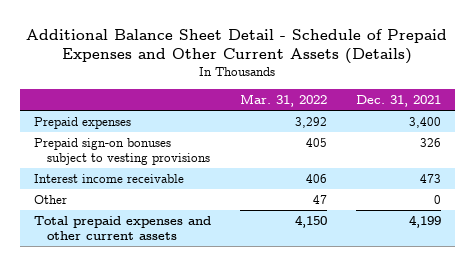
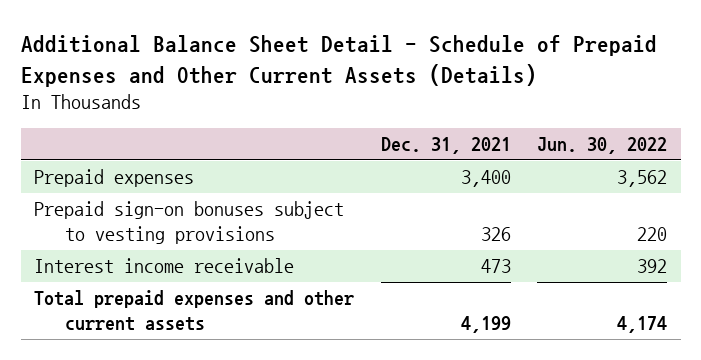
[239,93,327,107] Mar. 31, 2022 -> none
none -> [537,136,668,154] Jun. 30, 2022
[34,194,68,204] Other -> none

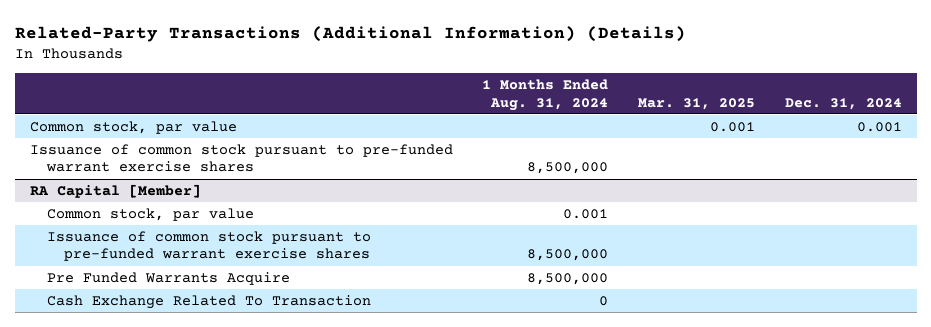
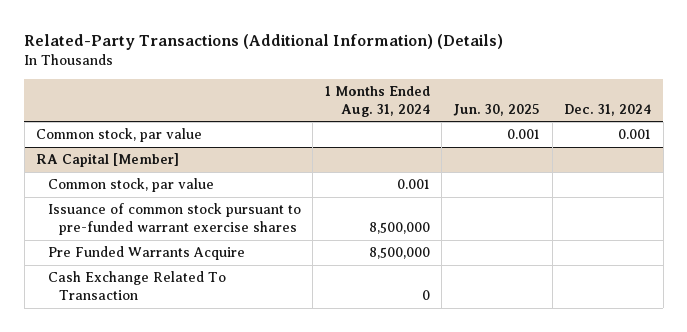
[638,97,756,110] Mar. 31, 2025 -> none
none -> [453,103,541,116] Jun. 30, 2025
[29,143,453,173] Issuance of common stock pursuant to pre-funded warrant exercise shares -> none

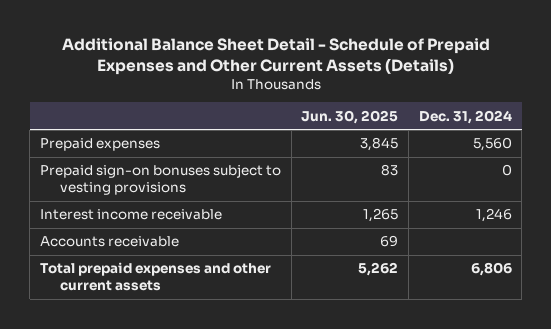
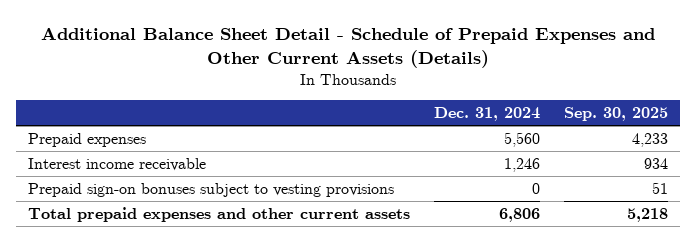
[301,109,399,124] Jun. 30, 2025 -> none
none -> [563,106,668,121] Sep. 30, 2025
[39,236,179,248] Accounts receivable -> none
[39,164,281,196] Prepaid sign-on bonuses subject to vesting provisions -> [28,182,395,197] Prepaid sign-on bonuses subject to vesting provisions

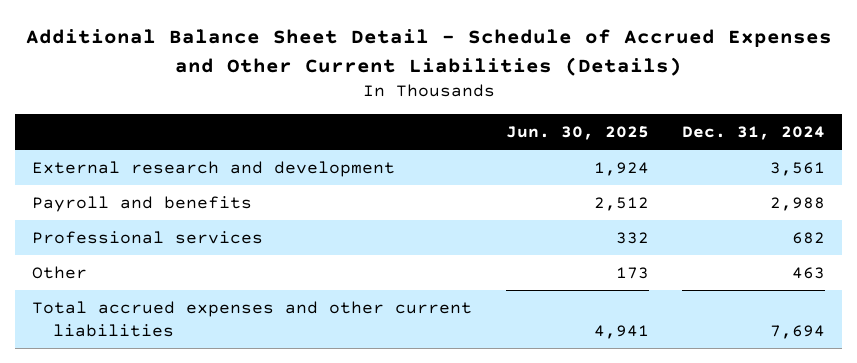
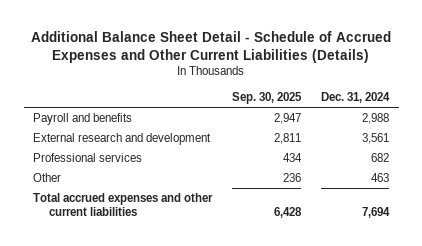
[505,125,649,140] Jun. 30, 2025 -> none
none -> [232,92,303,105] Sep. 30, 2025
[32,160,396,177] External research and development -> [33,133,212,146] External research and development

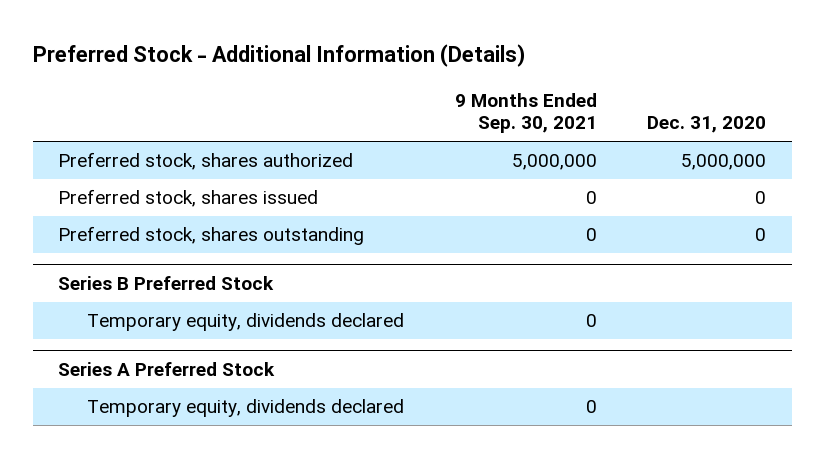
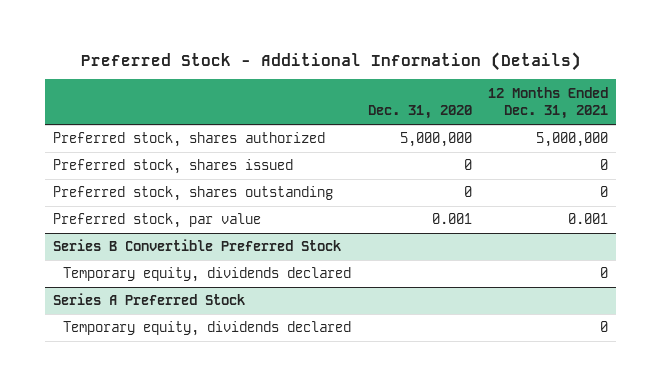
[454,92,597,134] 9 Months Ended Sep. 30, 2021 -> none
none -> [487,86,608,120] 12 Months Ended Dec. 31, 2021
none -> [53,213,262,229] Preferred stock, par value
[58,275,275,290] Series B Preferred Stock -> [53,239,342,252] Series B Convertible Preferred Stock

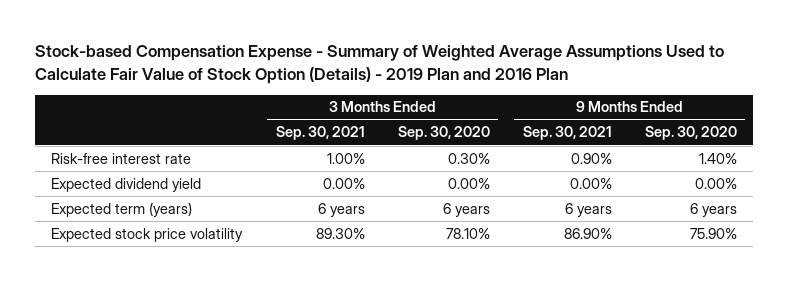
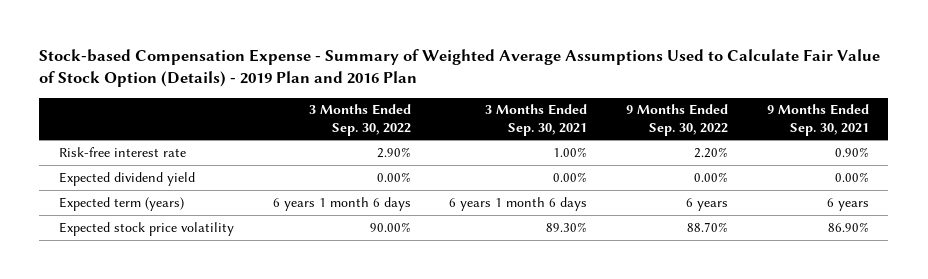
[397,126,490,141] Sep. 30, 2020 -> none
[644,126,737,141] Sep. 30, 2020 -> none
none -> [308,104,411,136] 3 Months Ended Sep. 30, 2022
none -> [626,104,729,136] 9 Months Ended Sep. 30, 2022
[317,202,365,217] 6 years -> [449,196,588,211] 6 years 1 month 6 days

